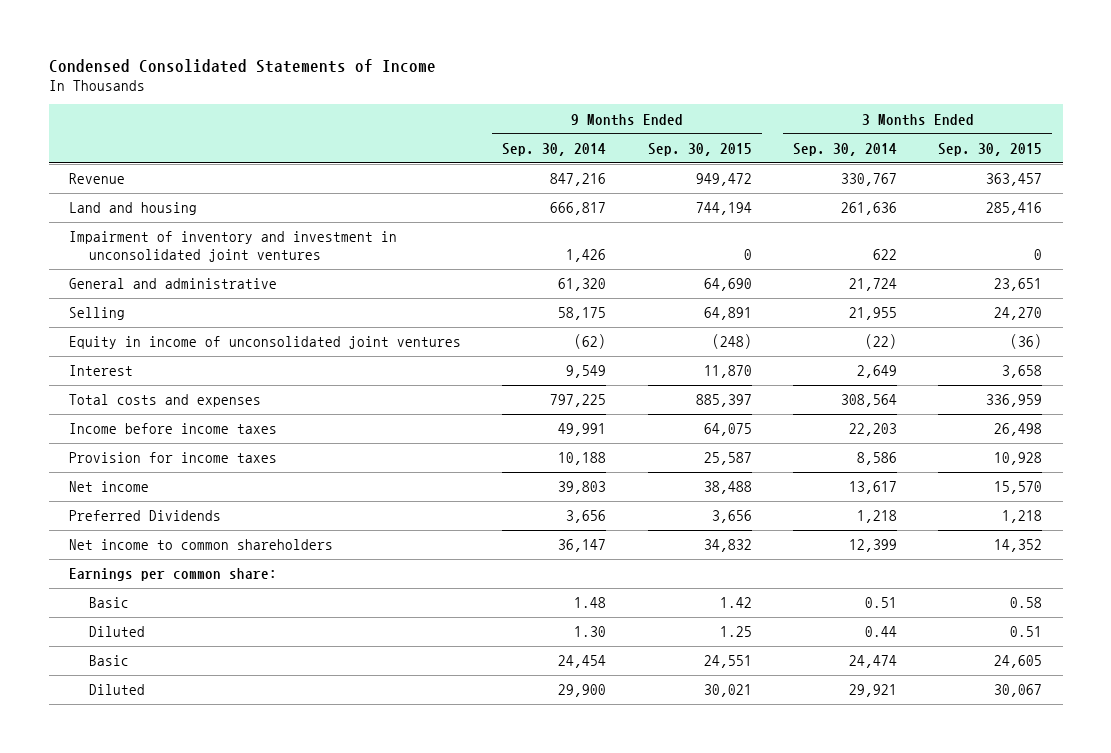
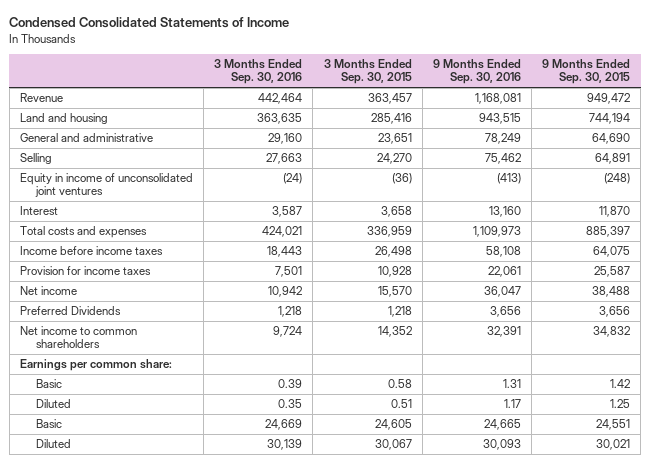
[502,142,607,156] Sep. 30, 2014 -> none
[792,142,897,156] Sep. 30, 2014 -> none
none -> [214,59,303,85] 3 Months Ended Sep. 30, 2016
none -> [432,59,521,85] 9 Months Ended Sep. 30, 2016
[69,231,398,262] Impairment of inventory and investment in unconsolidated joint ventures -> none

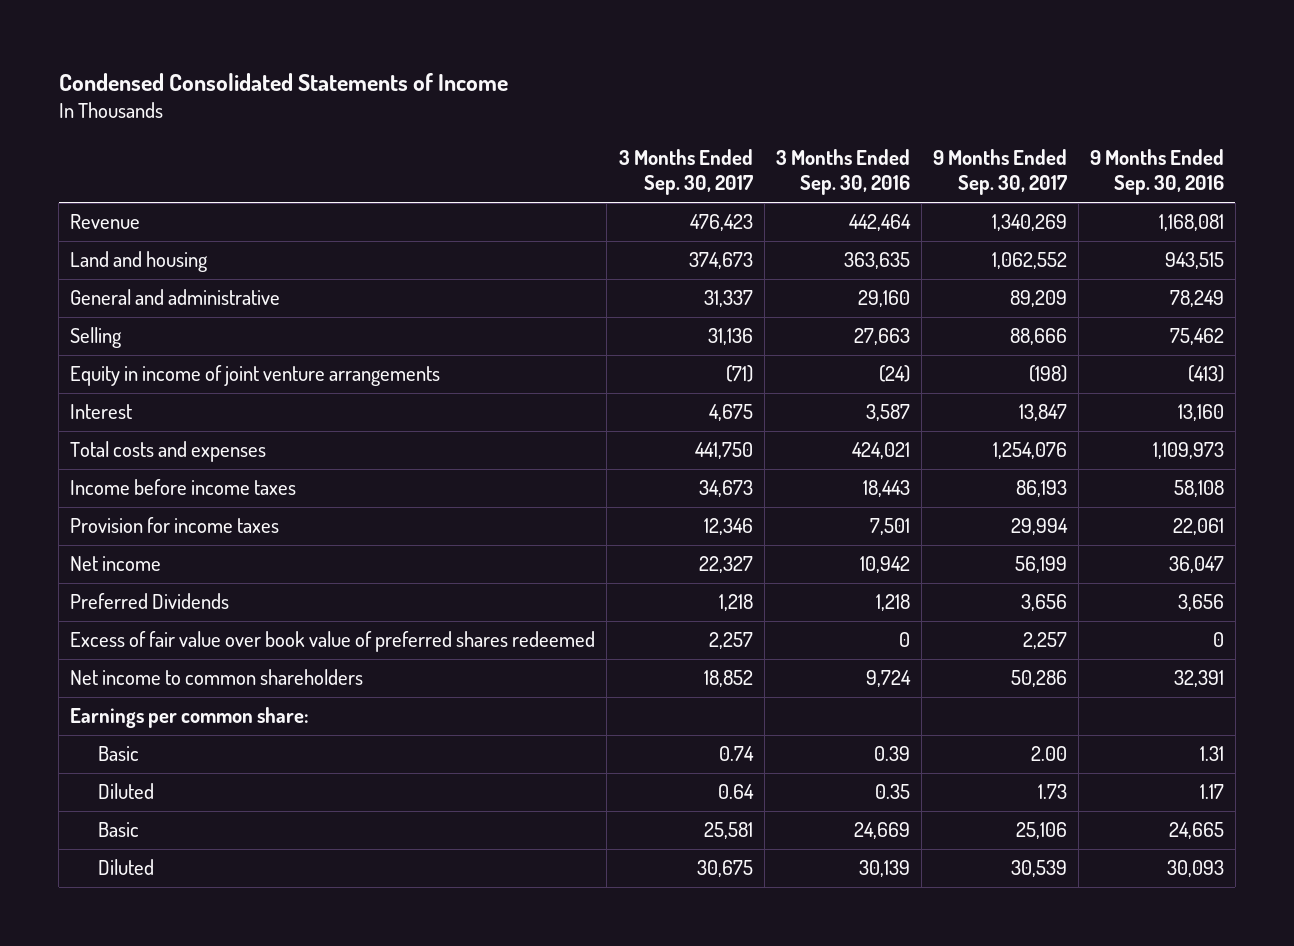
[323,59,412,85] 3 Months Ended Sep. 30, 2015 -> none
[542,59,631,85] 9 Months Ended Sep. 30, 2015 -> none
none -> [618,149,753,196] 3 Months Ended Sep. 30, 2017
none -> [932,149,1067,196] 9 Months Ended Sep. 30, 2017
[19,173,193,198] Equity in income of unconsolidated joint ventures -> [70,365,441,387] Equity in income of joint venture arrangements
none -> [70,631,596,653] Excess of fair value over book value of preferred shares redeemed

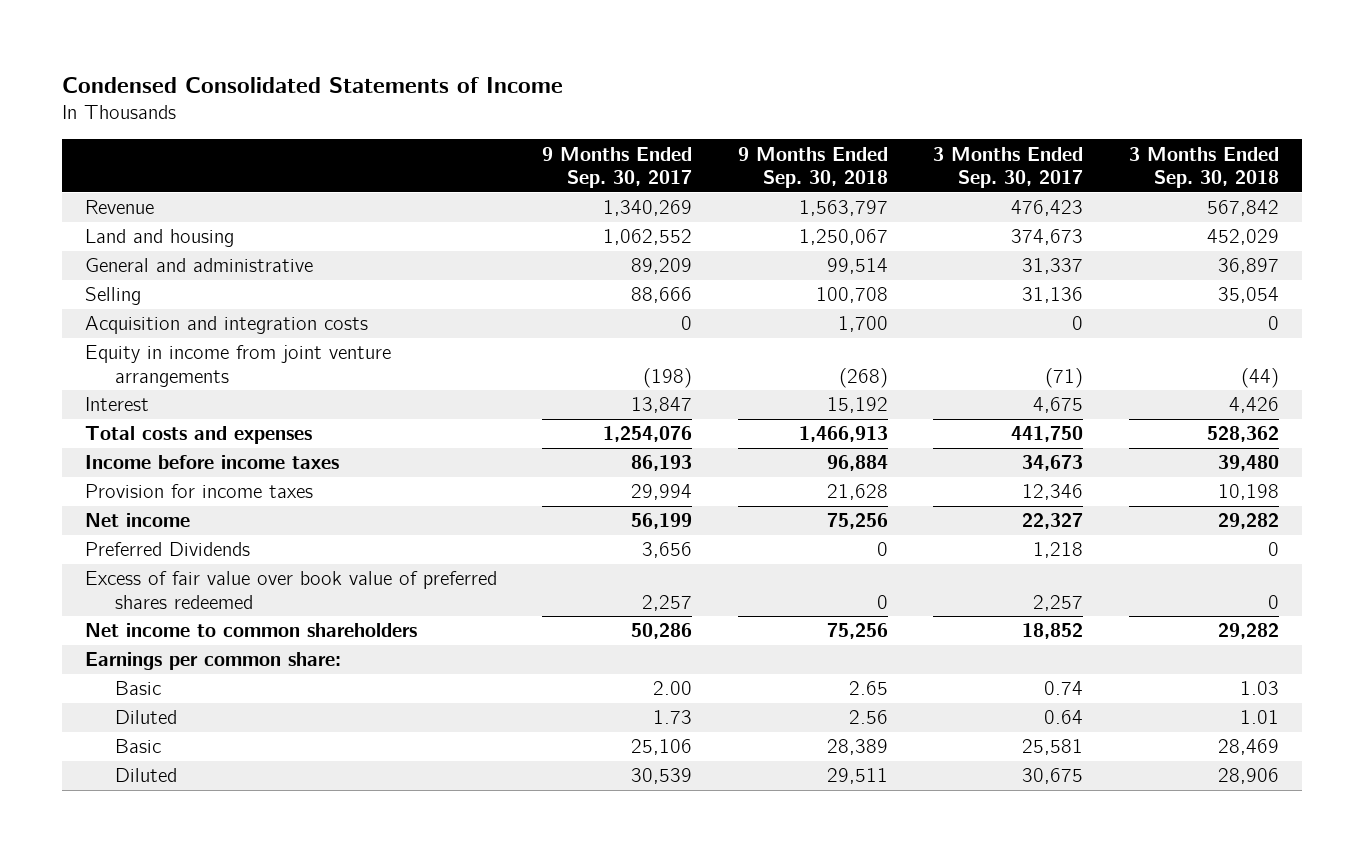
[775,149,910,196] 3 Months Ended Sep. 30, 2016 -> none
[1089,149,1224,196] 9 Months Ended Sep. 30, 2016 -> none
none -> [737,146,888,188] 9 Months Ended Sep. 30, 2018
none -> [1129,146,1280,188] 3 Months Ended Sep. 30, 2018
none -> [84,316,368,335] Acquisition and integration costs
[70,365,441,387] Equity in income of joint venture arrangements -> [84,345,391,387] Equity in income from joint venture arrangements

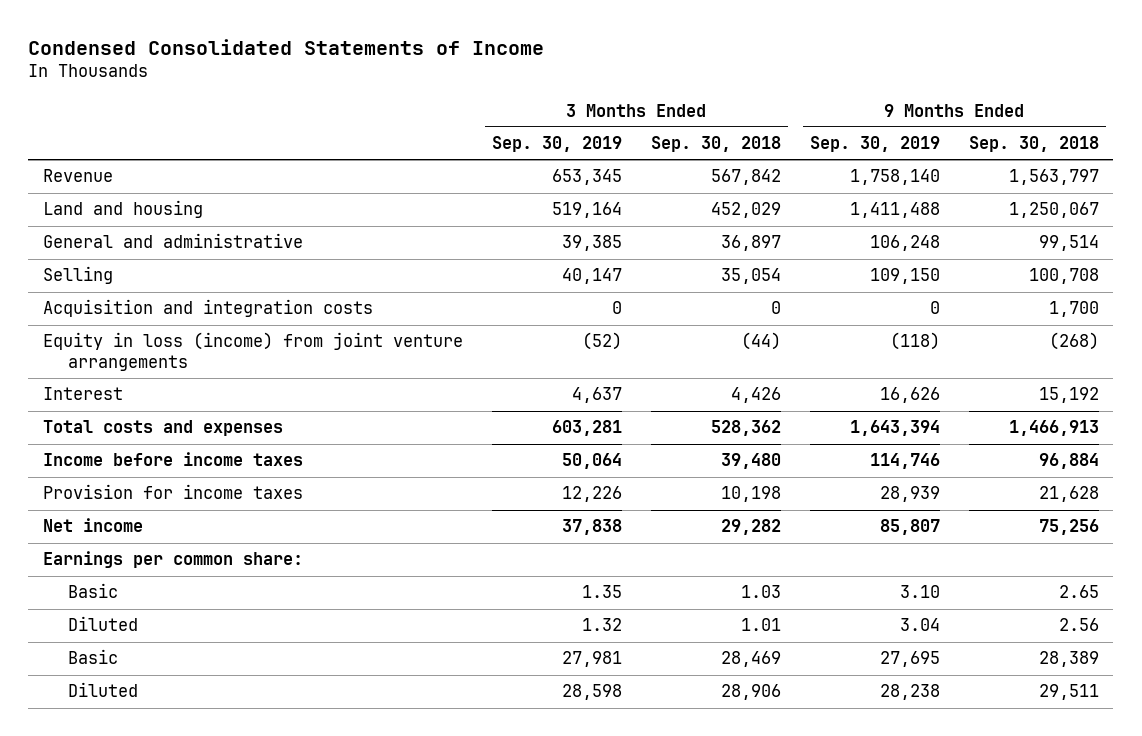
[542,146,693,188] 9 Months Ended Sep. 30, 2017 -> none
[933,146,1084,188] 3 Months Ended Sep. 30, 2017 -> none
none -> [491,136,622,153] Sep. 30, 2019
none -> [809,136,940,153] Sep. 30, 2019
[84,345,391,387] Equity in income from joint venture arrangements -> [42,332,463,372] Equity in loss (income) from joint venture arrangements
[84,542,250,557] Preferred Dividends -> none
[84,571,497,609] Excess of fair value over book value of preferred shares redeemed -> none
[84,623,417,638] Net income to common shareholders -> none

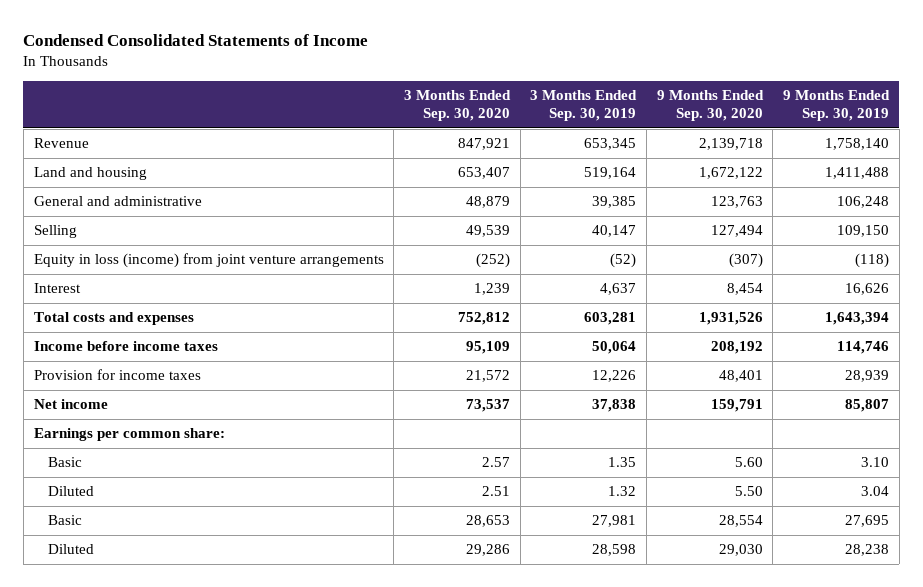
[650,136,781,153] Sep. 30, 2018 -> none
[968,136,1099,153] Sep. 30, 2018 -> none
none -> [403,90,511,122] 3 Months Ended Sep. 30, 2020
none -> [656,90,764,122] 9 Months Ended Sep. 30, 2020
[42,299,373,318] Acquisition and integration costs -> none

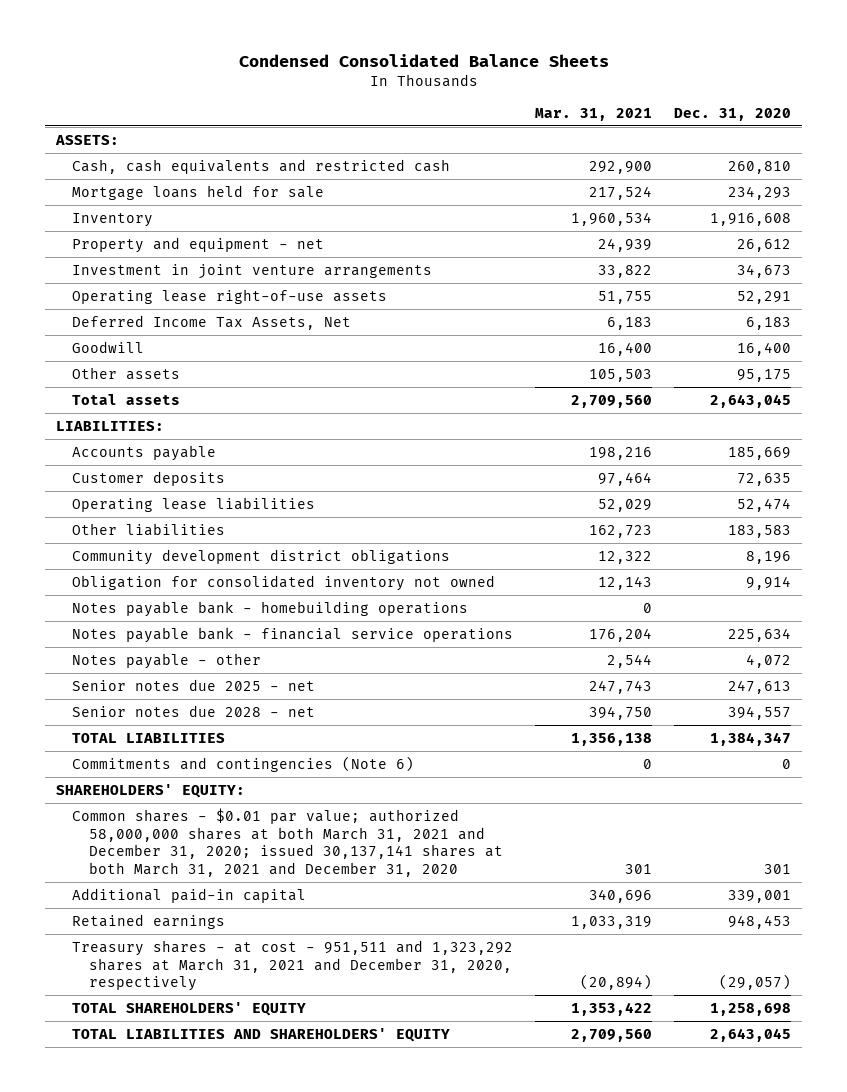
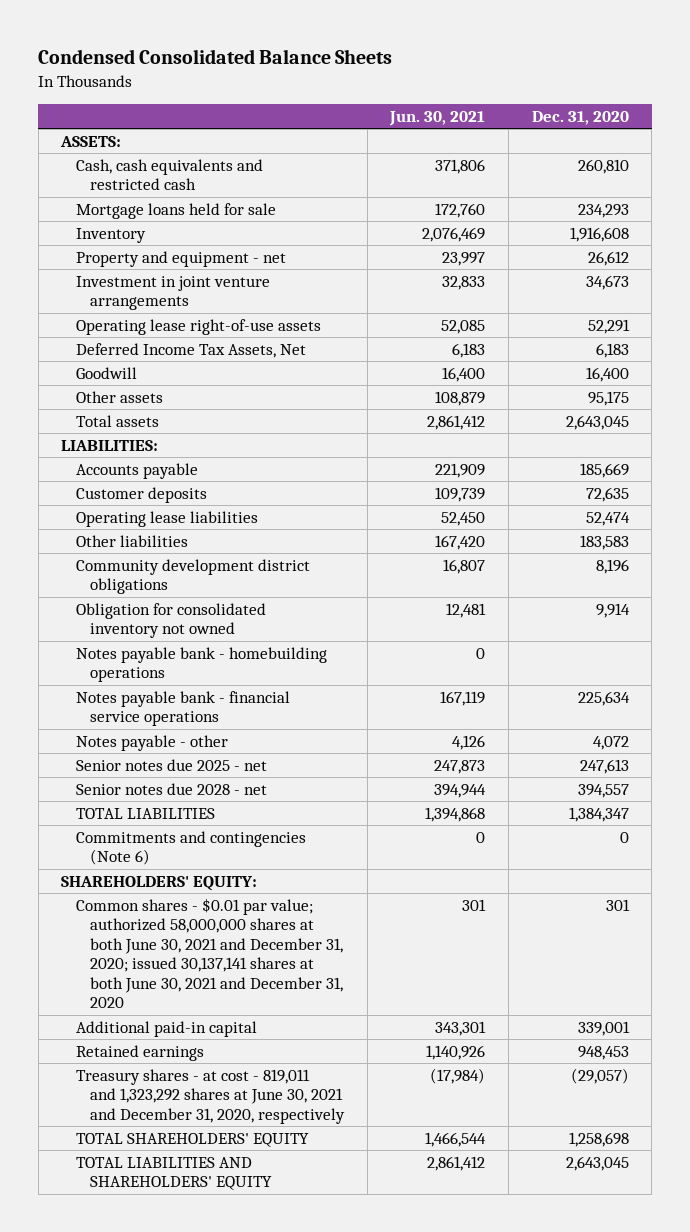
[535,108,653,122] Mar. 31, 2021 -> none
none -> [389,110,486,126] Jun. 30, 2021
[72,807,503,878] Common shares - $0.01 par value; authorized 58,000,000 shares at both March 31, 2021 and December 31, 2020; issued 30,137,141 shares at both March 31, 2021 and December 31, 2020 -> [75,897,343,1009] Common shares - $0.01 par value; authorized 58,000,000 shares at both June 30, 2021 and December 31, 2020; issued 30,137,141 shares at both June 30, 2021 and December 31, 2020
[72,939,514,992] Treasury shares - at cost - 951,511 and 1,323,292 shares at March 31, 2021 and December 31, 2020, respectively -> [75,1068,345,1124] Treasury shares - at cost - 819,011 and 1,323,292 shares at June 30, 2021 and December 31, 2020, respectively

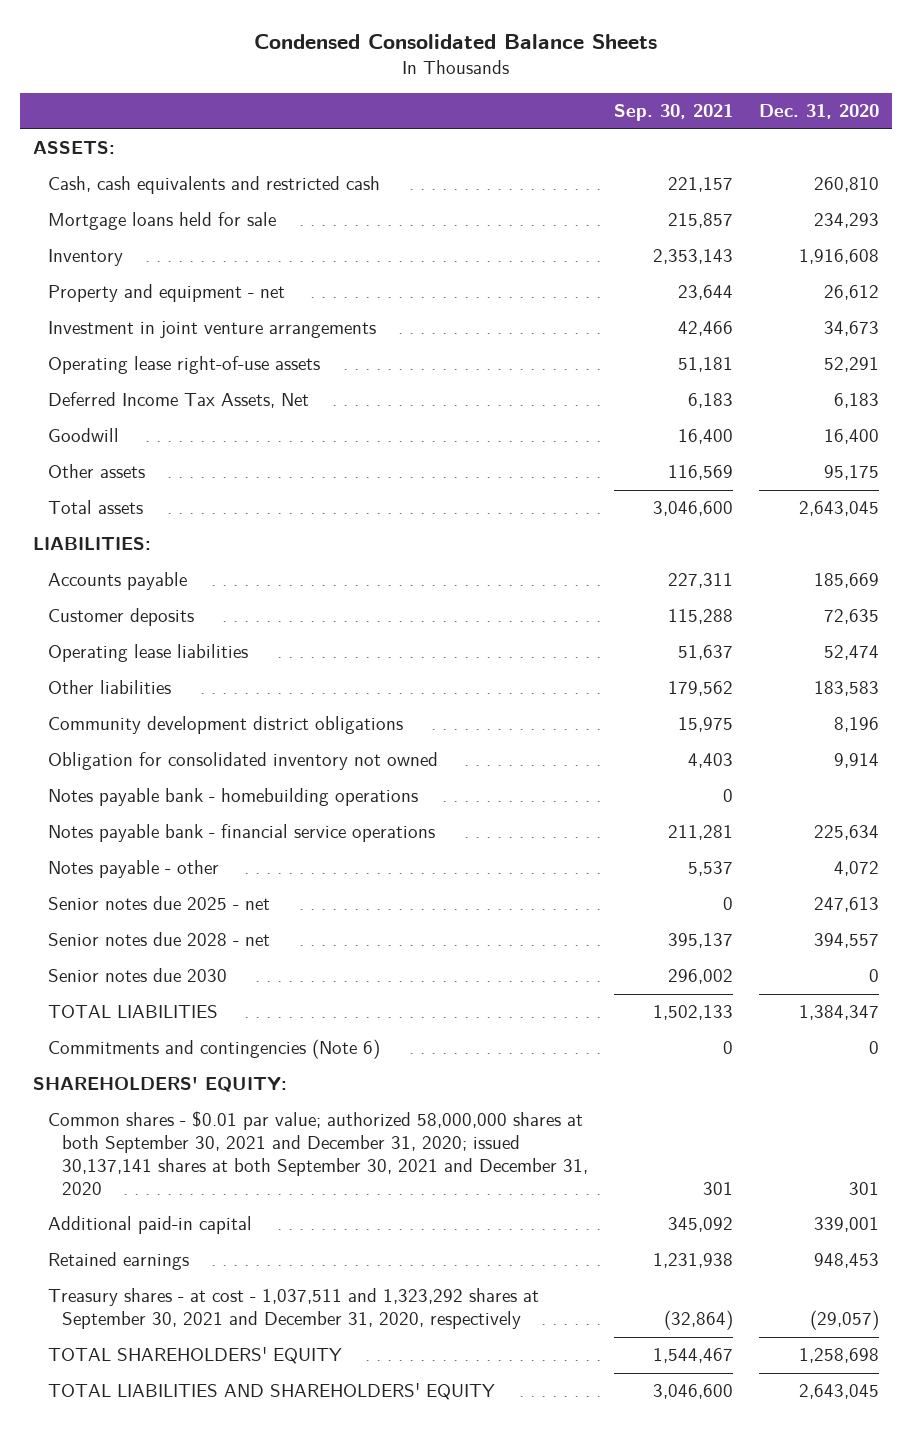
[389,110,486,126] Jun. 30, 2021 -> none
none -> [613,104,733,122] Sep. 30, 2021
none -> [47,968,227,983] Senior notes due 2030
[75,897,343,1009] Common shares - $0.01 par value; authorized 58,000,000 shares at both June 30, 2021 and December 31, 2020; issued 30,137,141 shares at both June 30, 2021 and December 31, 2020 -> [47,1111,588,1195] Common shares - $0.01 par value; authorized 58,000,000 shares at both September 30, 2021 and December 31, 2020; issued 30,137,141 shares at both September 30, 2021 and December 31, 2020
[75,1068,345,1124] Treasury shares - at cost - 819,011 and 1,323,292 shares at June 30, 2021 and December 31, 2020, respectively -> [47,1288,539,1330] Treasury shares - at cost - 1,037,511 and 1,323,292 shares at September 30, 2021 and December 31, 2020, respectively

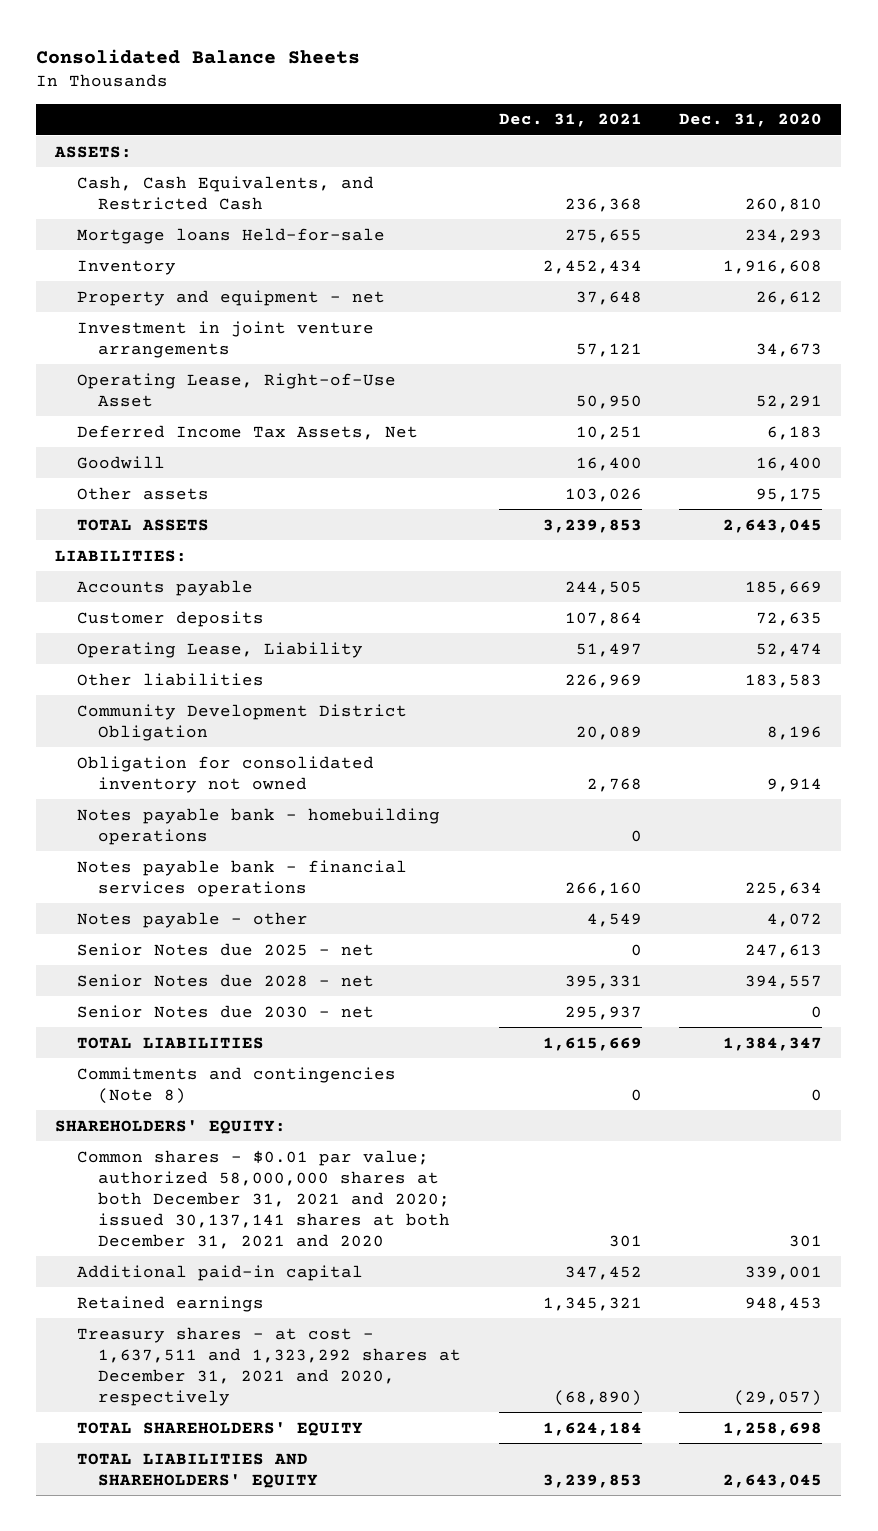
[253,34,657,50] Condensed Consolidated Balance Sheets -> [36,49,361,65] Consolidated Balance Sheets
[613,104,733,122] Sep. 30, 2021 -> none
none -> [498,113,642,128] Dec. 31, 2021
[47,176,380,195] Cash, cash equivalents and restricted cash -> [76,175,374,210] Cash, Cash Equivalents, and Restricted Cash
[47,212,276,231] Mortgage loans held for sale -> [76,227,385,244] Mortgage loans Held-for-sale
[47,356,320,375] Operating lease right-of-use assets -> [76,372,396,407] Operating Lease, Right-of-Use Asset
[47,500,143,515] Total assets -> [76,518,209,531] TOTAL ASSETS
[47,644,248,663] Operating lease liabilities -> [76,641,363,658] Operating Lease, Liability
[47,716,403,735] Community development district obligations -> [76,703,407,741] Community Development District Obligation
[47,824,435,843] Notes payable bank - financial service operations -> [76,859,407,897] Notes payable bank - financial services operations
[47,896,270,911] Senior notes due 2025 - net -> [76,942,374,956] Senior Notes due 2025 - net
[47,932,270,947] Senior notes due 2028 - net -> [76,973,374,987] Senior Notes due 2028 - net
[47,968,227,983] Senior notes due 2030 -> [76,1004,374,1018] Senior Notes due 2030 - net
[47,1039,380,1060] Commitments and contingencies (Note 6) -> [76,1066,396,1104] Commitments and contingencies (Note 8)
[47,1111,588,1195] Common shares - $0.01 par value; authorized 58,000,000 shares at both September 30, 2021 and December 31, 2020; issued 30,137,141 shares at both September 30, 2021 and December 31, 2020 -> [76,1149,450,1249] Common shares - $0.01 par value; authorized 58,000,000 shares at both December 31, 2021 and 2020; issued 30,137,141 shares at both December 31, 2021 and 2020
[47,1288,539,1330] Treasury shares - at cost - 1,037,511 and 1,323,292 shares at September 30, 2021 and December 31, 2020, respectively -> [76,1326,461,1406] Treasury shares - at cost - 1,637,511 and 1,323,292 shares at December 31, 2021 and 2020, respectively

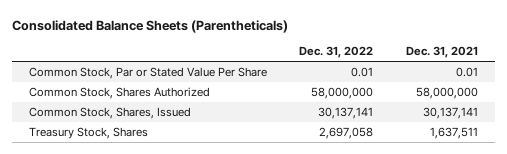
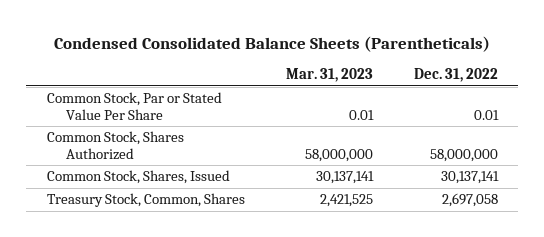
[12,19,289,33] Consolidated Balance Sheets (Parentheticals) -> [54,35,491,52] Condensed Consolidated Balance Sheets (Parentheticals)
[406,46,479,59] Dec. 31, 2021 -> none
none -> [285,68,373,83] Mar. 31, 2023
[28,127,148,140] Treasury Stock, Shares -> [46,193,245,208] Treasury Stock, Common, Shares

